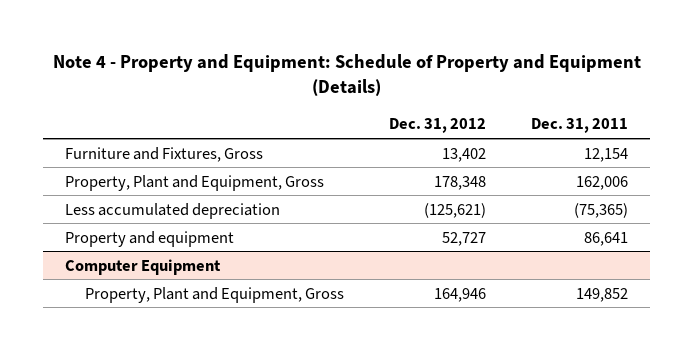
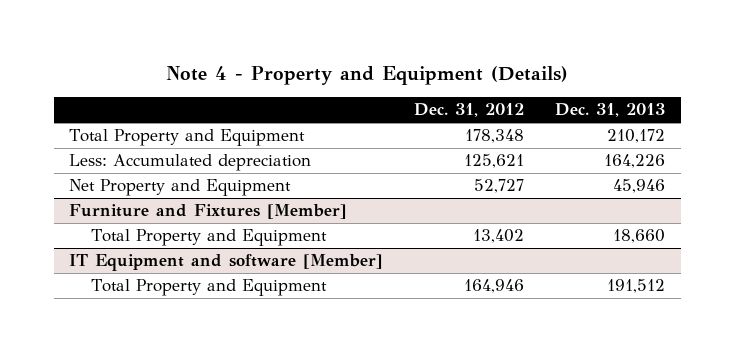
[52,54,641,97] Note 4 - Property and Equipment: Schedule of Property and Equipment (Details) -> [166,66,569,86] Note 4 - Property and Equipment (Details)
[530,118,628,134] Dec. 31, 2011 -> none
none -> [555,103,666,118] Dec. 31, 2013
[65,146,264,162] Furniture and Fixtures, Gross -> none
[65,258,222,275] Computer Equipment -> none
[65,174,325,191] Property, Plant and Equipment, Gross -> [69,129,306,147] Total Property and Equipment
[65,202,281,219] Less accumulated depreciation -> [69,154,312,172] Less: Accumulated depreciation
[424,202,487,218] (125,621) -> [464,154,525,169] 125,621
[65,230,235,247] Property and equipment -> [69,179,292,197] Net Property and Equipment
none -> [69,204,348,220] Furniture and Fixtures [Member]
[85,286,345,303] Property, Plant and Equipment, Gross -> [91,229,328,247] Total Property and Equipment
[434,287,487,302] 164,946 -> [473,229,525,244] 13,402
none -> [69,254,384,272] IT Equipment and software [Member]
none -> [91,279,328,297] Total Property and Equipment

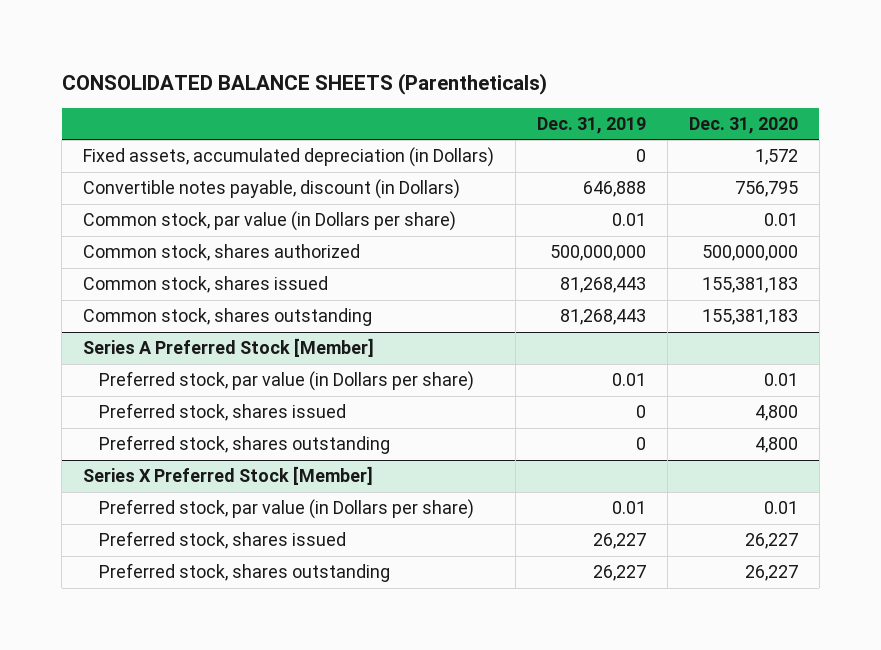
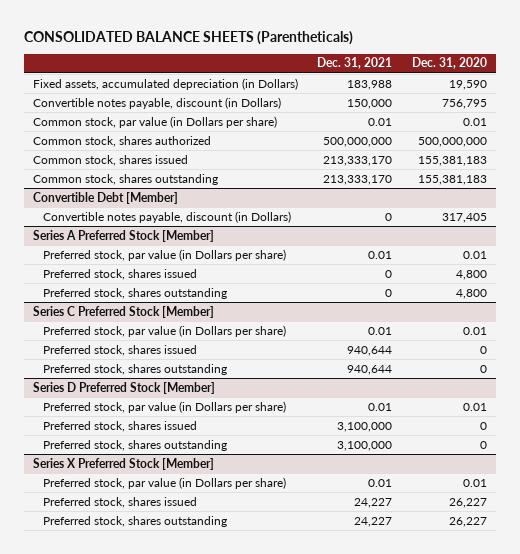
[536,116,646,134] Dec. 31, 2019 -> none
none -> [317,57,393,70] Dec. 31, 2021
[754,149,798,166] 1,572 -> [448,79,487,90] 19,590
none -> [33,191,179,204] Convertible Debt [Member]
none -> [42,210,291,223] Convertible notes payable, discount (in Dollars)
none -> [33,305,215,318] Series C Preferred Stock [Member]
none -> [42,324,286,337] Preferred stock, par value (in Dollars per share)
none -> [42,344,197,356] Preferred stock, shares issued
none -> [42,363,227,375] Preferred stock, shares outstanding
none -> [33,381,216,394] Series D Preferred Stock [Member]
none -> [42,400,286,413] Preferred stock, par value (in Dollars per share)
none -> [42,420,197,432] Preferred stock, shares issued
none -> [42,439,227,451] Preferred stock, shares outstanding

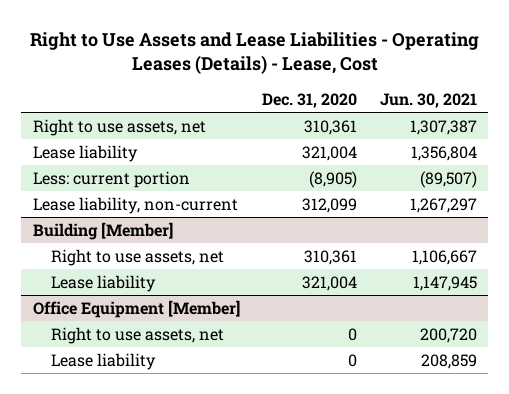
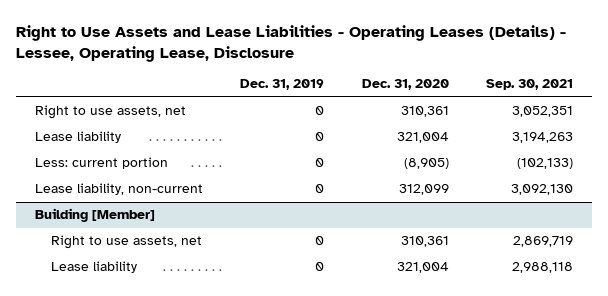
[29,31,479,75] Right to Use Assets and Lease Liabilities - Operating Leases (Details) - Lease, Cost -> [16,24,567,62] Right to Use Assets and Lease Liabilities - Operating Leases (Details) - Lessee, Operating Lease, Disclosure
[379,92,477,108] Jun. 30, 2021 -> none
none -> [240,79,325,91] Dec. 31, 2019
none -> [486,79,574,91] Sep. 30, 2021
[32,299,240,318] Office Equipment [Member] -> none
[51,326,225,344] Right to use assets, net -> none
[51,352,157,370] Lease liability -> none

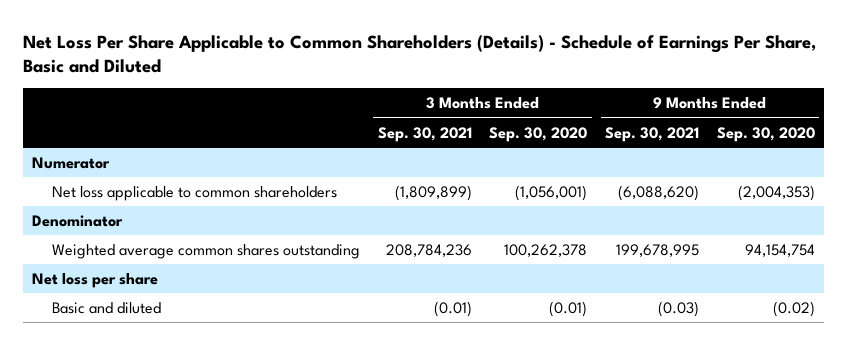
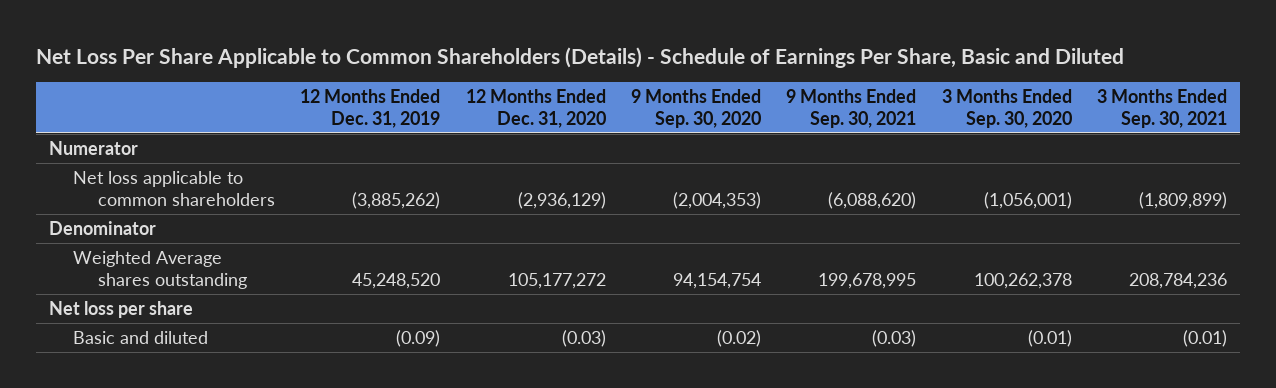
none -> [300,89,441,128] 12 Months Ended Dec. 31, 2019
none -> [465,89,606,128] 12 Months Ended Dec. 31, 2020
[51,244,360,260] Weighted average common shares outstanding -> [73,251,247,289] Weighted Average shares outstanding

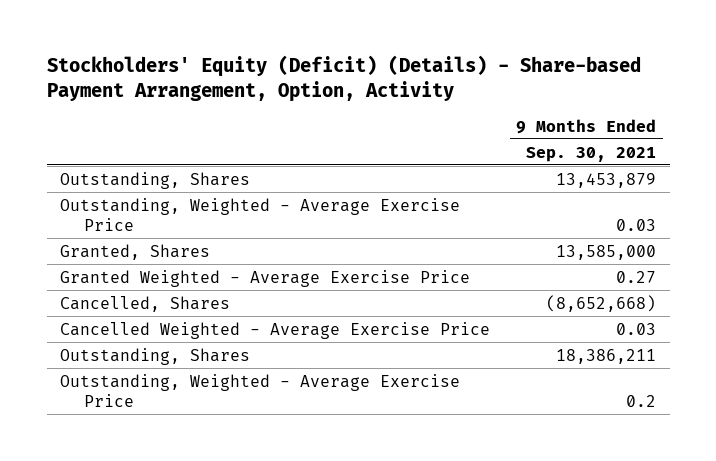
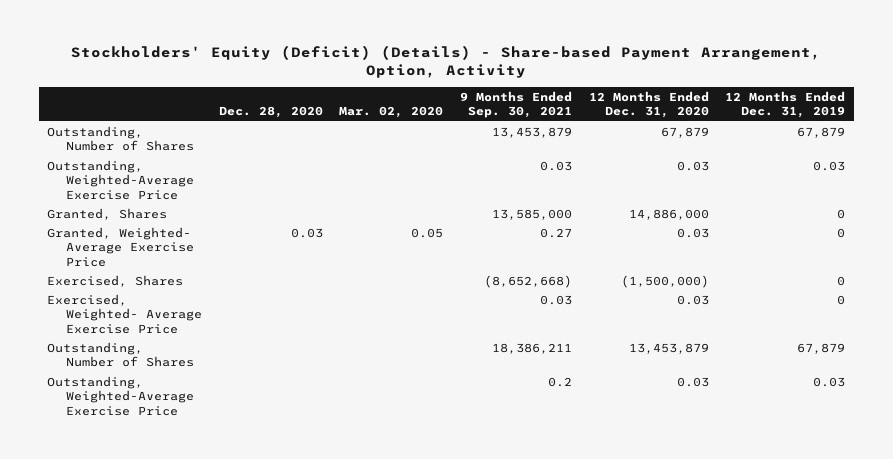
none -> [218,106,323,119] Dec. 28, 2020
none -> [339,106,444,119] Mar. 02, 2020
none -> [588,90,709,119] 12 Months Ended Dec. 31, 2020
none -> [725,90,846,119] 12 Months Ended Dec. 31, 2019
[59,171,250,189] Outstanding, Shares -> [47,125,194,152] Outstanding, Number of Shares
[59,197,460,232] Outstanding, Weighted - Average Exercise Price -> [47,159,194,200] Outstanding, Weighted-Average Exercise Price
[59,269,470,287] Granted Weighted - Average Exercise Price -> [47,226,194,267] Granted, Weighted- Average Exercise Price
[59,295,230,312] Cancelled, Shares -> [47,274,184,287] Exercised, Shares
[59,321,490,339] Cancelled Weighted - Average Exercise Price -> [47,293,202,334] Exercised, Weighted- Average Exercise Price
[59,347,250,365] Outstanding, Shares -> [47,341,194,368] Outstanding, Number of Shares
[59,373,460,408] Outstanding, Weighted - Average Exercise Price -> [47,375,194,416] Outstanding, Weighted-Average Exercise Price

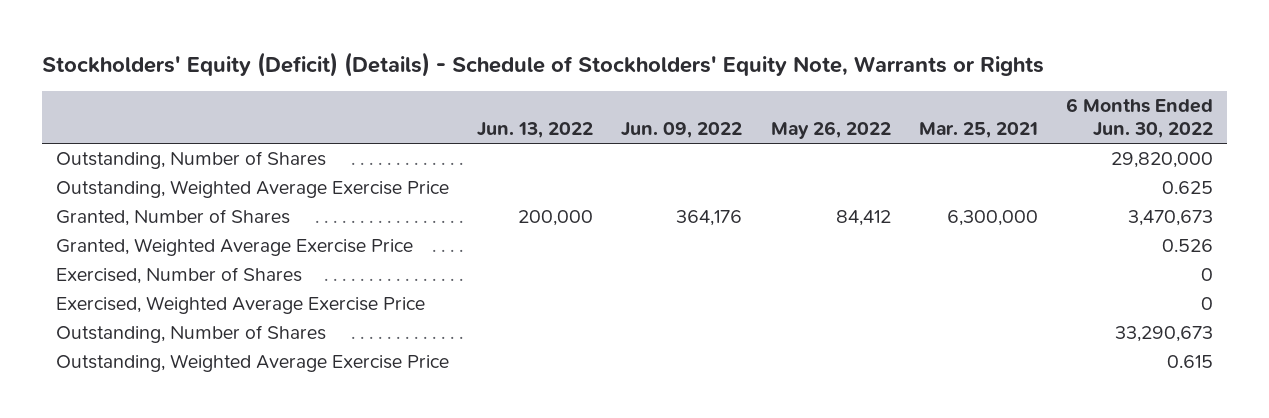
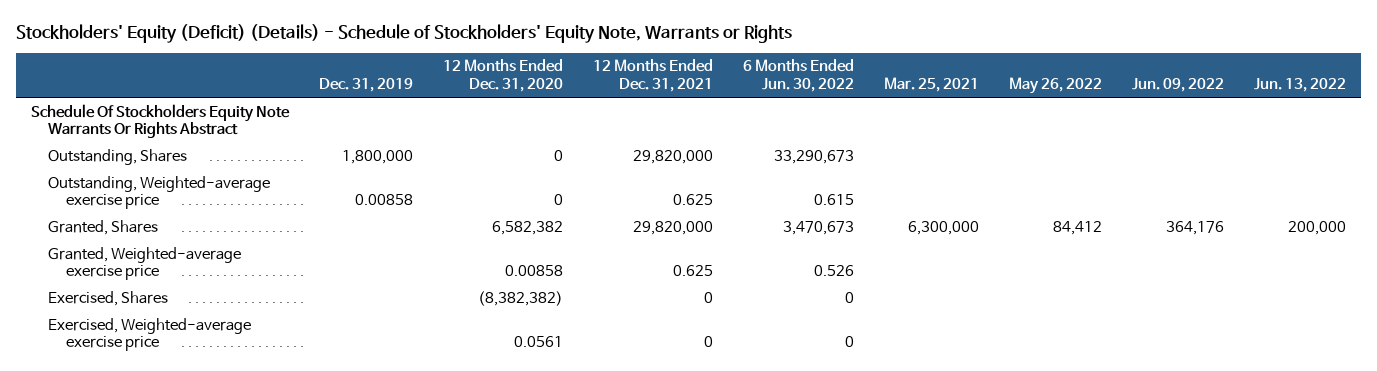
none -> [318,77,413,92] Dec. 31, 2019
none -> [442,59,563,92] 12 Months Ended Dec. 31, 2020
none -> [592,59,713,92] 12 Months Ended Dec. 31, 2021
[56,325,327,344] Outstanding, Number of Shares -> none
[56,354,450,373] Outstanding, Weighted Average Exercise Price -> none
none -> [30,103,290,139] Schedule Of Stockholders Equity Note Warrants Or Rights Abstract
[56,151,327,170] Outstanding, Number of Shares -> [48,148,188,165] Outstanding, Shares
[1110,152,1213,169] 29,820,000 -> [773,149,854,164] 33,290,673
[56,180,450,199] Outstanding, Weighted Average Exercise Price -> [48,175,271,210] Outstanding, Weighted-average exercise price
[1161,181,1213,195] 0.625 -> [813,194,854,206] 0.615
[56,209,291,227] Granted, Number of Shares -> [48,219,159,235] Granted, Shares
[56,238,414,257] Granted, Weighted Average Exercise Price -> [48,246,242,281] Granted, Weighted-average exercise price
[56,267,303,285] Exercised, Number of Shares -> [48,290,169,306] Exercised, Shares
[56,296,426,315] Exercised, Weighted Average Exercise Price -> [48,317,252,352] Exercised, Weighted-average exercise price

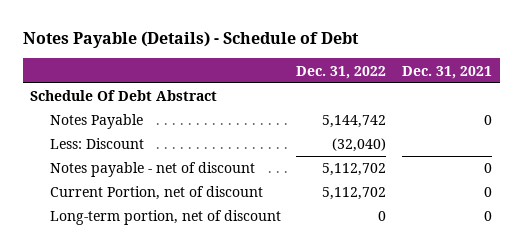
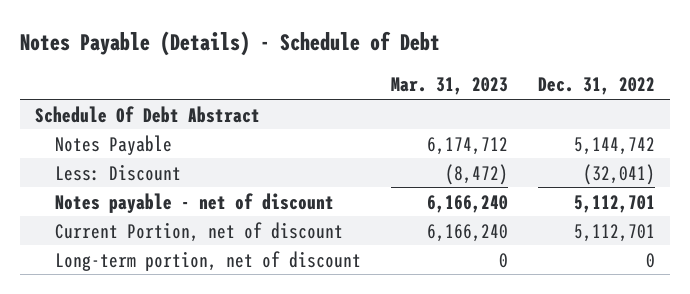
[402,65,493,79] Dec. 31, 2021 -> none
none -> [391,77,509,96] Mar. 31, 2023
[332,138,387,153] (32,040) -> [582,163,655,185] (32,041)
[322,163,387,177] 5,112,702 -> [573,194,655,213] 5,112,701
[322,187,387,201] 5,112,702 -> [573,223,655,242] 5,112,701

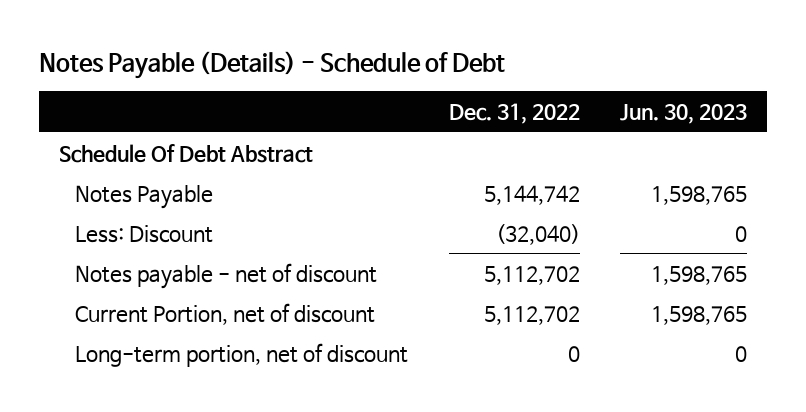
[391,77,509,96] Mar. 31, 2023 -> none
none -> [620,103,748,124] Jun. 30, 2023
[582,163,655,185] (32,041) -> [495,223,580,245] (32,040)
[573,194,655,213] 5,112,701 -> [483,265,580,285] 5,112,702
[573,223,655,242] 5,112,701 -> [483,305,580,325] 5,112,702

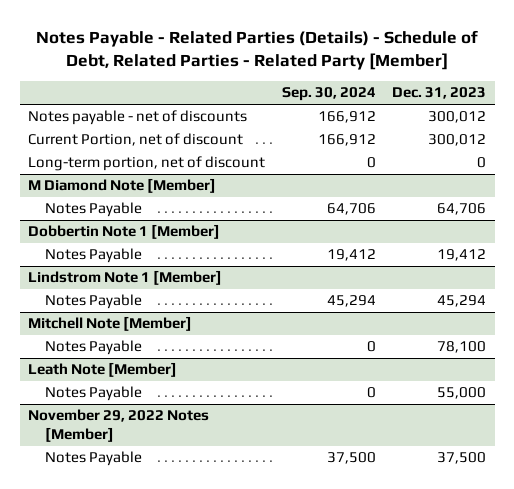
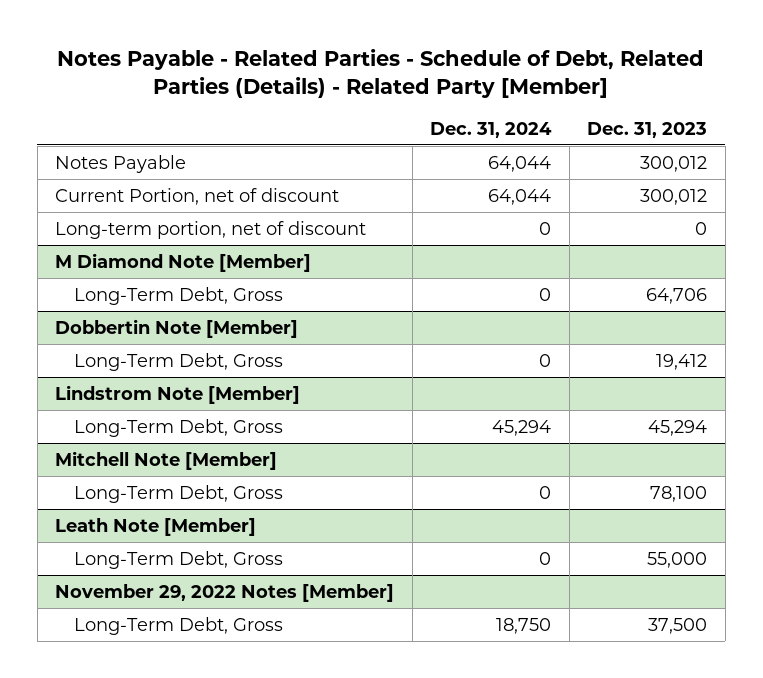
[36,29,479,70] Notes Payable - Related Parties (Details) - Schedule of Debt, Related Parties - Related Party [Member] -> [57,48,705,98] Notes Payable - Related Parties - Schedule of Debt, Related Parties (Details) - Related Party [Member]
[281,87,376,102] Sep. 30, 2024 -> none
none -> [430,121,553,138] Dec. 31, 2024
[28,110,248,126] Notes payable - net of discounts -> [55,154,187,173] Notes Payable
[44,202,142,218] Notes Payable -> [74,286,284,305] Long-Term Debt, Gross
[28,224,221,240] Dobbertin Note 1 [Member] -> [55,318,299,338] Dobbertin Note [Member]
[44,248,142,264] Notes Payable -> [74,352,284,371] Long-Term Debt, Gross
[28,270,223,286] Lindstrom Note 1 [Member] -> [55,384,301,404] Lindstrom Note [Member]
[44,294,142,310] Notes Payable -> [74,418,284,437] Long-Term Debt, Gross
[44,340,142,356] Notes Payable -> [74,484,284,503] Long-Term Debt, Gross
[44,386,142,402] Notes Payable -> [74,550,284,569] Long-Term Debt, Gross
[44,451,142,467] Notes Payable -> [74,616,284,635] Long-Term Debt, Gross

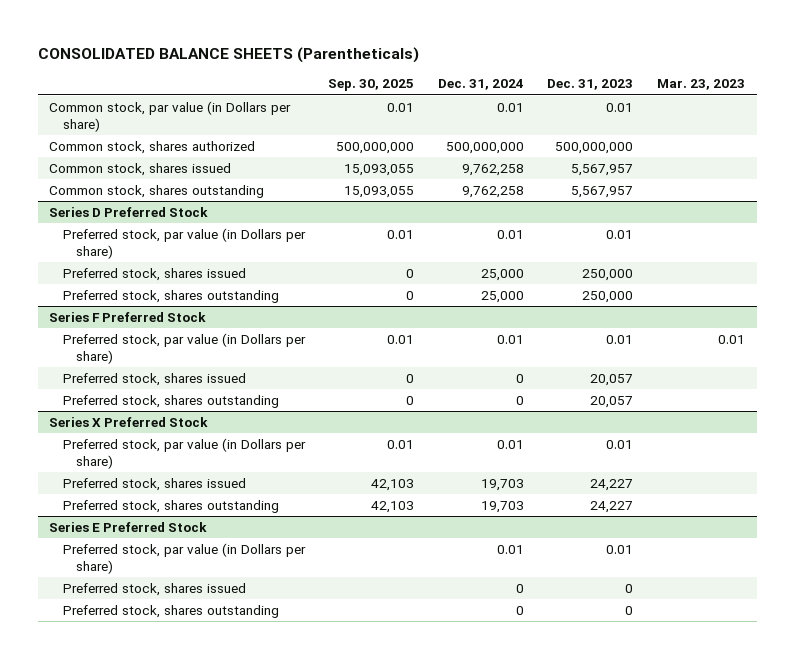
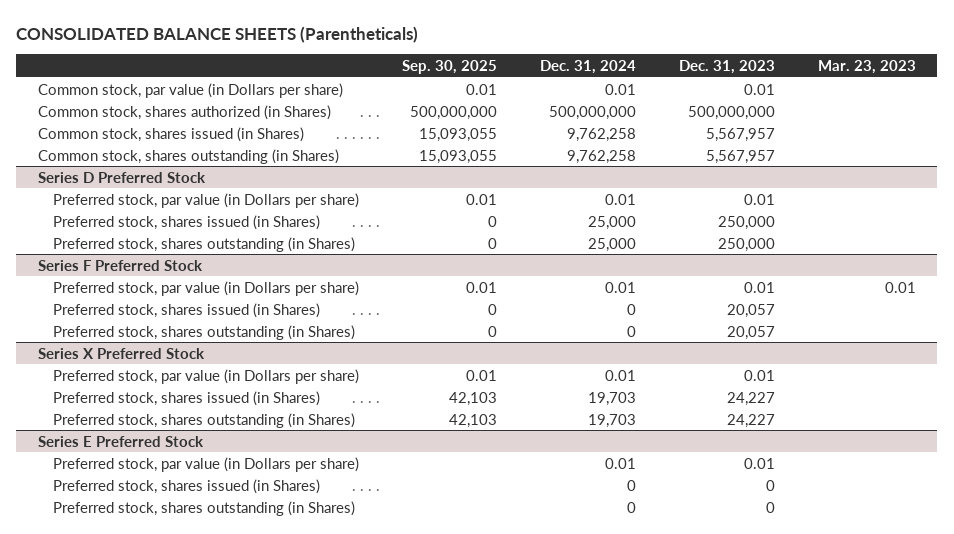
[49,141,256,155] Common stock, shares authorized -> [37,104,331,120] Common stock, shares authorized (in Shares)
[49,163,232,177] Common stock, shares issued -> [37,126,304,142] Common stock, shares issued (in Shares)
[49,185,265,199] Common stock, shares outstanding -> [37,148,339,164] Common stock, shares outstanding (in Shares)
[62,268,246,282] Preferred stock, shares issued -> [52,214,320,230] Preferred stock, shares issued (in Shares)
[62,290,279,304] Preferred stock, shares outstanding -> [52,236,355,252] Preferred stock, shares outstanding (in Shares)
[62,373,246,387] Preferred stock, shares issued -> [52,302,320,318] Preferred stock, shares issued (in Shares)
[62,395,279,409] Preferred stock, shares outstanding -> [52,324,355,340] Preferred stock, shares outstanding (in Shares)
[62,478,246,492] Preferred stock, shares issued -> [52,390,320,406] Preferred stock, shares issued (in Shares)
[62,500,279,514] Preferred stock, shares outstanding -> [52,412,355,428] Preferred stock, shares outstanding (in Shares)
[62,583,246,597] Preferred stock, shares issued -> [52,478,320,494] Preferred stock, shares issued (in Shares)
[62,605,279,619] Preferred stock, shares outstanding -> [52,500,355,516] Preferred stock, shares outstanding (in Shares)

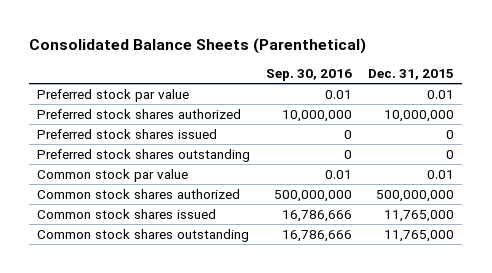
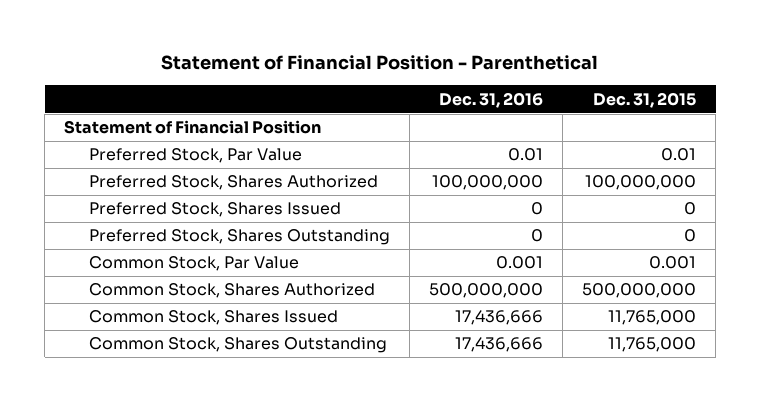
[29,38,367,55] Consolidated Balance Sheets (Parenthetical) -> [161,55,599,71] Statement of Financial Position - Parenthetical
[266,69,353,82] Sep. 30, 2016 -> none
none -> [438,91,543,108] Dec. 31, 2016
none -> [64,120,322,135] Statement of Financial Position
[37,88,190,102] Preferred stock par value -> [88,148,302,164] Preferred Stock, Par Value
[37,108,242,119] Preferred stock shares authorized -> [88,175,378,191] Preferred Stock, Shares Authorized
[384,109,455,122] 10,000,000 -> [585,175,697,191] 100,000,000
[37,128,218,139] Preferred stock shares issued -> [88,202,341,218] Preferred Stock, Shares Issued
[37,148,251,162] Preferred stock shares outstanding -> [88,229,390,246] Preferred Stock, Shares Outstanding
[37,168,189,182] Common stock par value -> [88,256,299,272] Common Stock, Par Value
[427,169,455,179] 0.01 -> [649,256,697,270] 0.001
[37,188,241,199] Common stock shares authorized -> [88,283,375,299] Common Stock, Shares Authorized
[37,208,217,219] Common stock shares issued -> [88,310,338,326] Common Stock, Shares Issued
[37,228,250,242] Common stock shares outstanding -> [88,337,387,354] Common Stock, Shares Outstanding

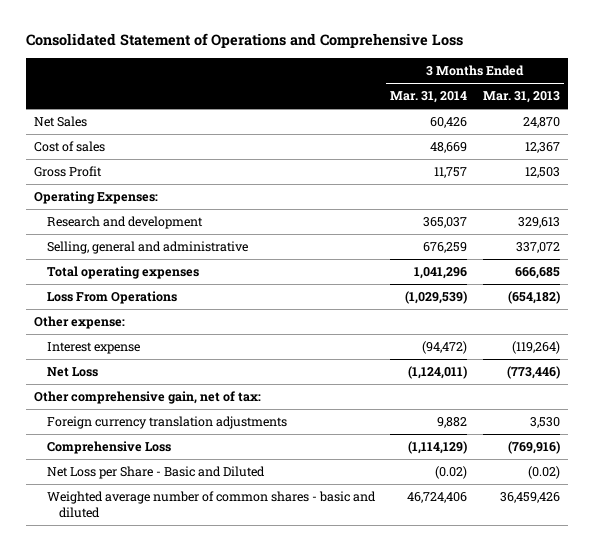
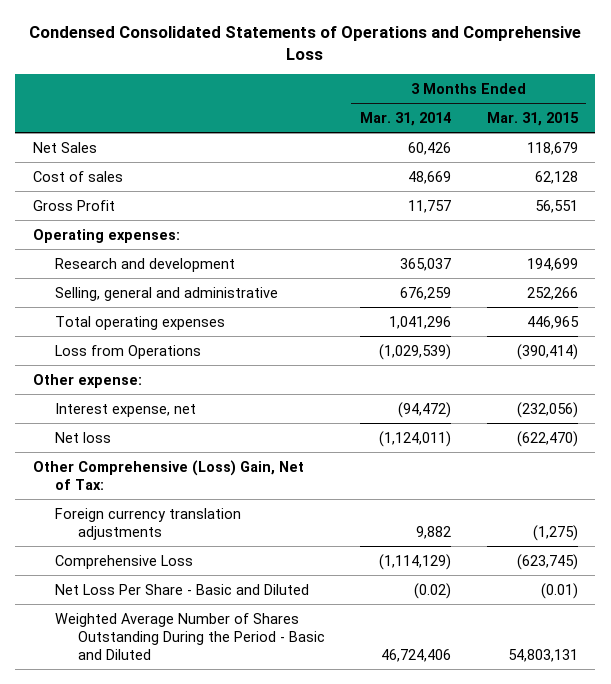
[25,33,463,49] Consolidated Statement of Operations and Comprehensive Loss -> [29,25,582,60] Condensed Consolidated Statements of Operations and Comprehensive Loss
[482,91,560,104] Mar. 31, 2013 -> none
none -> [486,111,579,126] Mar. 31, 2015
[33,191,158,205] Operating Expenses: -> [32,228,180,243] Operating expenses:
[46,291,177,305] Loss From Operations -> [55,344,202,359] Loss from Operations
[46,342,140,355] Interest expense -> [55,402,197,417] Interest expense, net
[46,367,98,378] Net Loss -> [55,431,112,443] Net loss
[33,391,261,405] Other comprehensive gain, net of tax: -> [32,459,304,490] Other Comprehensive (Loss) Gain, Net of Tax:
[46,466,265,480] Net Loss per Share - Basic and Diluted -> [55,583,310,595] Net Loss Per Share - Basic and Diluted
[46,491,376,519] Weighted average number of common shares - basic and diluted -> [55,612,325,660] Weighted Average Number of Shares Outstanding During the Period - Basic and Diluted

